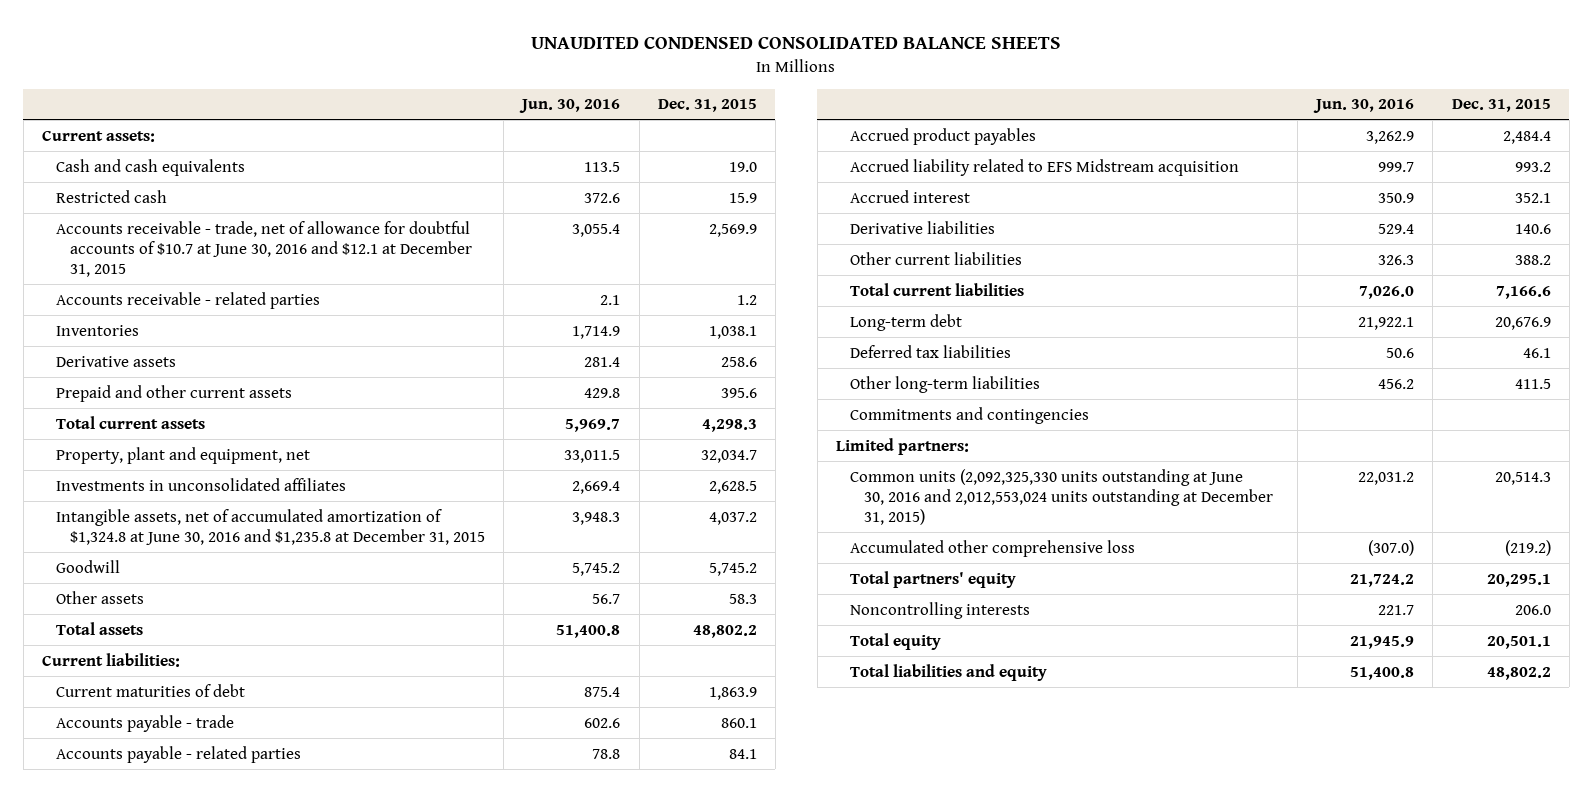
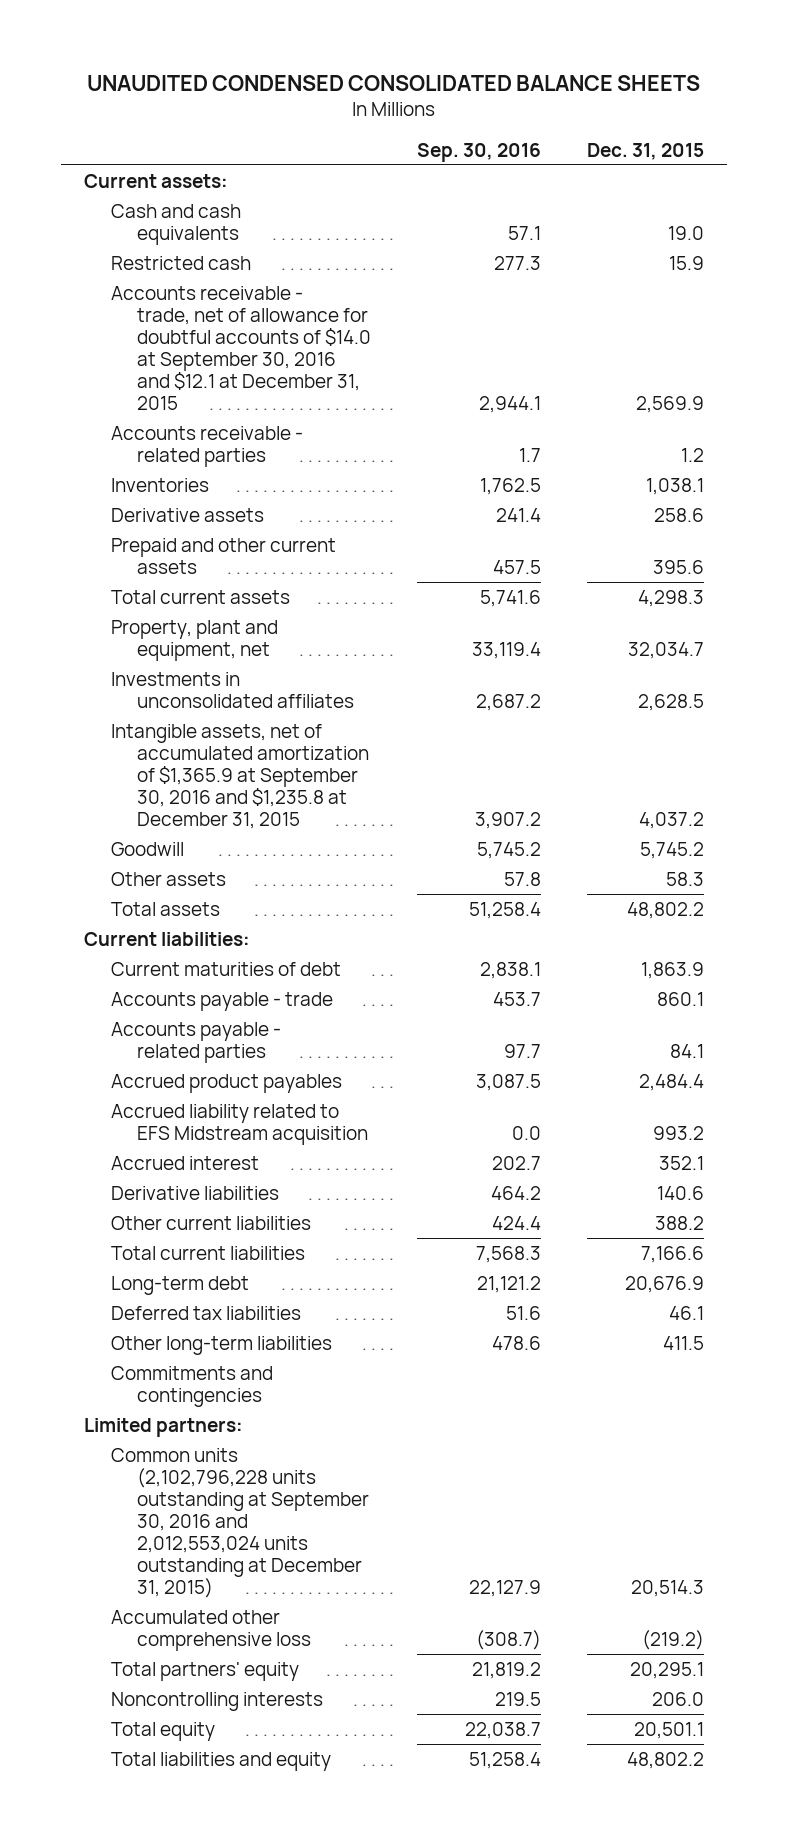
[519,99,621,114] Jun. 30, 2016 -> none
none -> [417,142,542,162] Sep. 30, 2016
[56,220,473,277] Accounts receivable - trade, net of allowance for doubtful accounts of $10.7 at June 30, 2016 and $12.1 at December 31, 2015 -> [110,285,372,410] Accounts receivable - trade, net of allowance for doubtful accounts of $14.0 at September 30, 2016 and $12.1 at December 31, 2015
[56,508,486,545] Intangible assets, net of accumulated amortization of $1,324.8 at June 30, 2016 and $1,235.8 at December 31, 2015 -> [110,723,370,829] Intangible assets, net of accumulated amortization of $1,365.9 at September 30, 2016 and $1,235.8 at December 31, 2015
[849,468,1274,525] Common units (2,092,325,330 units outstanding at June 30, 2016 and 2,012,553,024 units outstanding at December 31, 2015) -> [110,1447,370,1599] Common units (2,102,796,228 units outstanding at September 30, 2016 and 2,012,553,024 units outstanding at December 31, 2015)

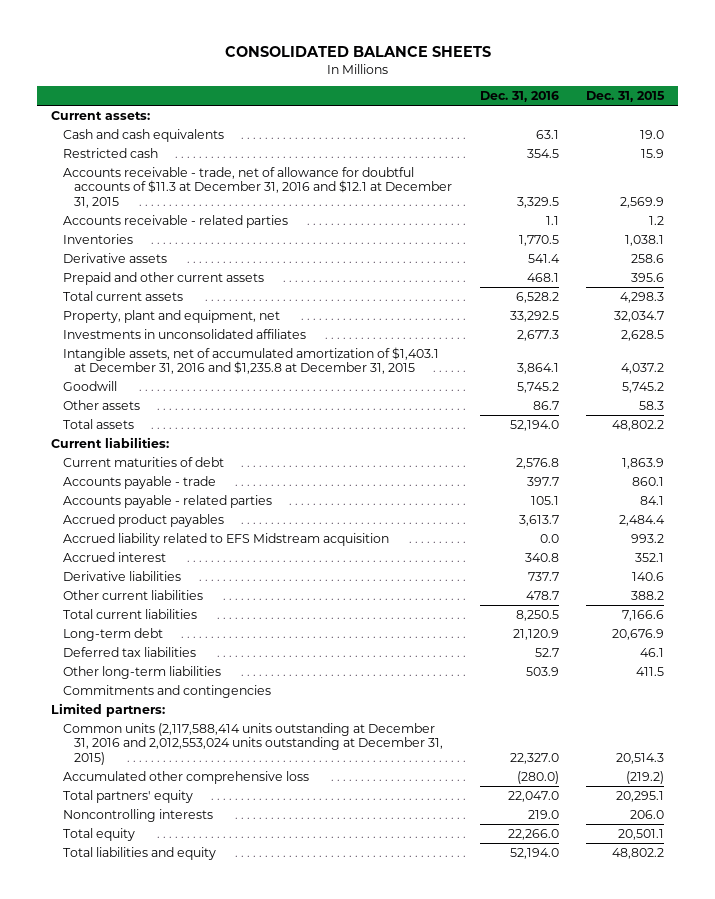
[87,74,701,91] UNAUDITED CONDENSED CONSOLIDATED BALANCE SHEETS -> [224,45,491,57] CONSOLIDATED BALANCE SHEETS
[417,142,542,162] Sep. 30, 2016 -> none
none -> [479,91,559,103] Dec. 31, 2016
[110,285,372,410] Accounts receivable - trade, net of allowance for doubtful accounts of $14.0 at September 30, 2016 and $12.1 at December 31, 2015 -> [62,166,453,209] Accounts receivable - trade, net of allowance for doubtful accounts of $11.3 at December 31, 2016 and $12.1 at December 31, 2015
[110,723,370,829] Intangible assets, net of accumulated amortization of $1,365.9 at September 30, 2016 and $1,235.8 at December 31, 2015 -> [62,346,439,375] Intangible assets, net of accumulated amortization of $1,403.1 at December 31, 2016 and $1,235.8 at December 31, 2015
[110,1447,370,1599] Common units (2,102,796,228 units outstanding at September 30, 2016 and 2,012,553,024 units outstanding at December 31, 2015) -> [62,722,444,766] Common units (2,117,588,414 units outstanding at December 31, 2016 and 2,012,553,024 units outstanding at December 31, 2015)

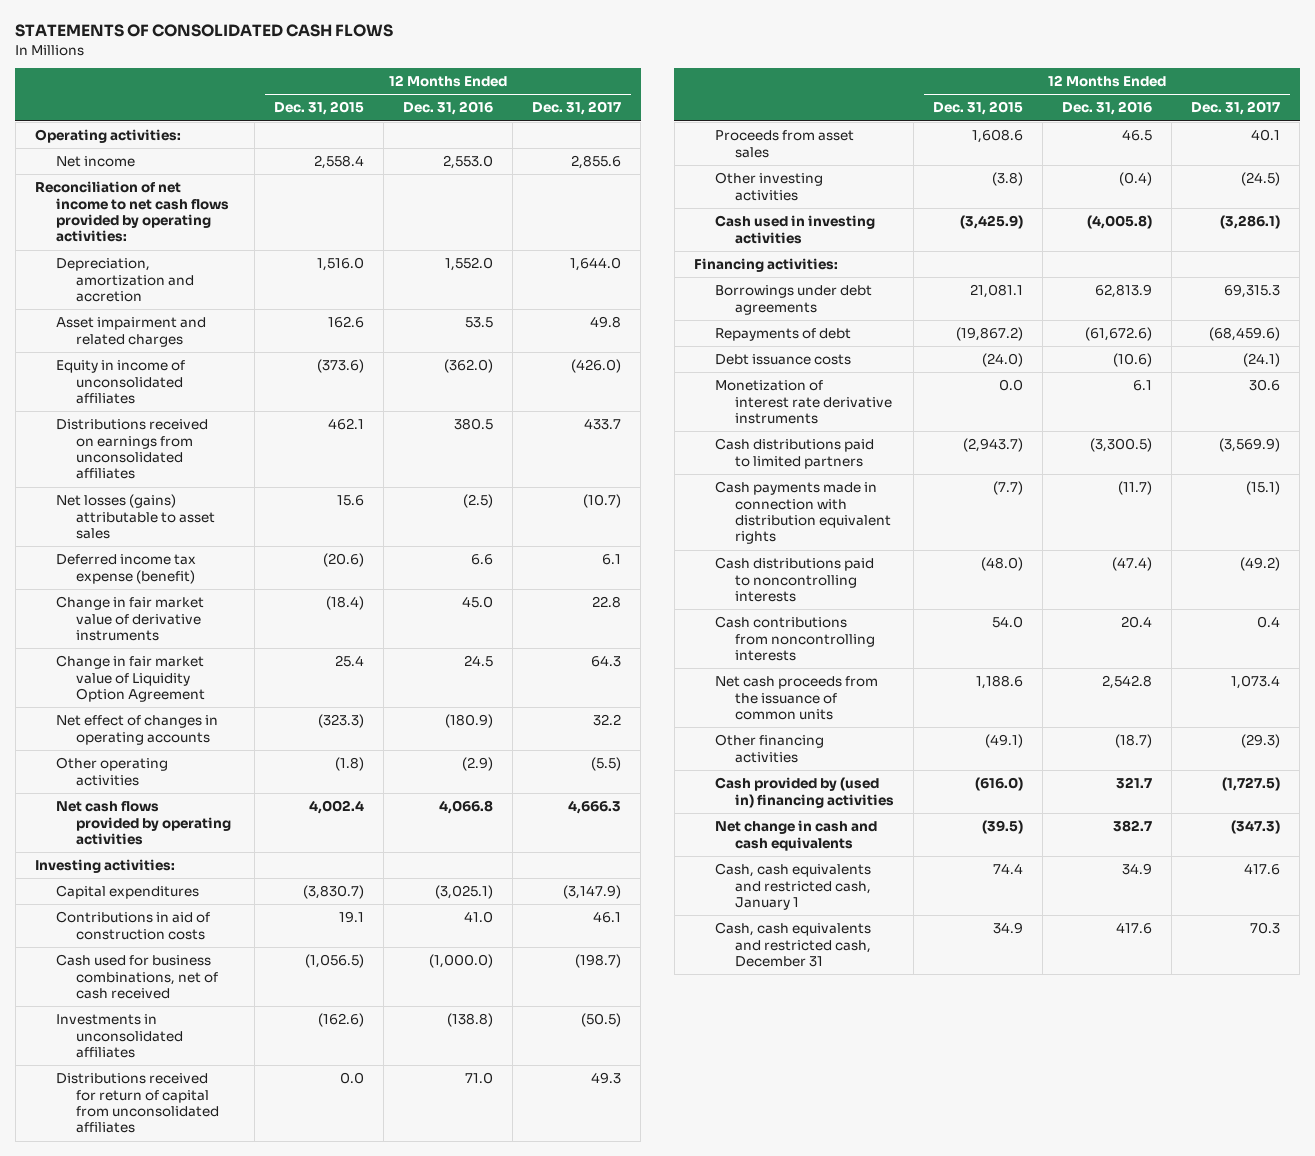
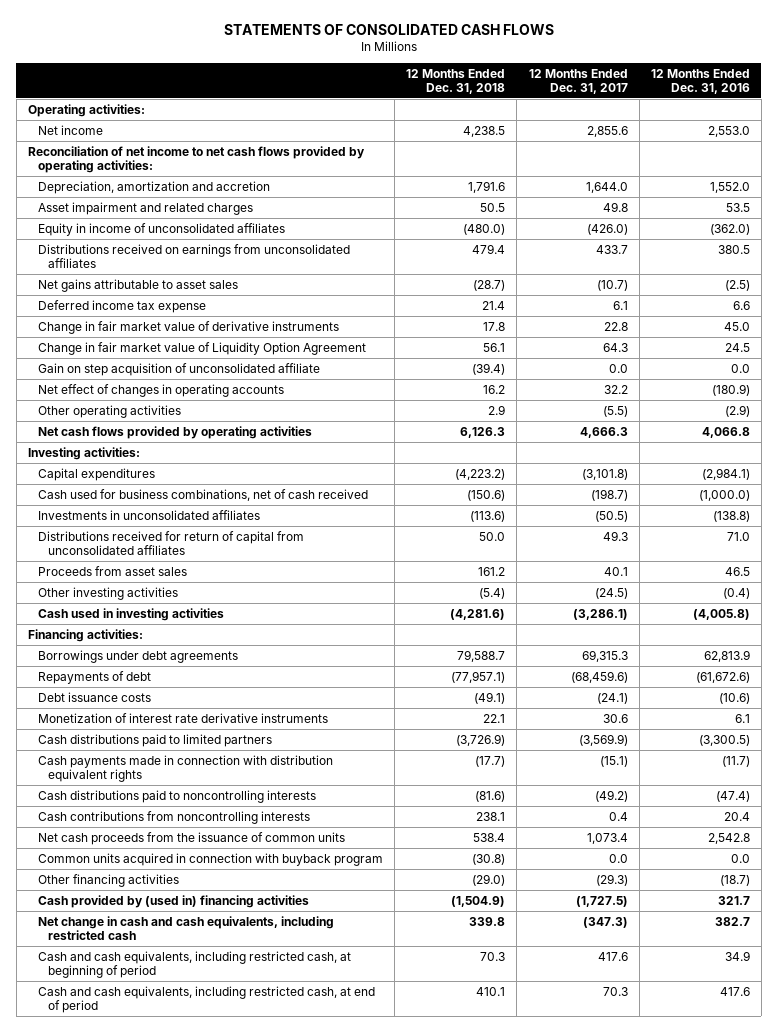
[274,101,365,116] Dec. 31, 2015 -> none
none -> [406,68,506,94] 12 Months Ended Dec. 31, 2018
[55,494,216,539] Net losses (gains) attributable to asset sales -> [38,278,239,292] Net gains attributable to asset sales
[55,554,196,584] Deferred income tax expense (benefit) -> [38,299,207,313] Deferred income tax expense
none -> [38,362,321,376] Gain on step acquisition of unconsolidated affiliate
[55,911,210,940] Contributions in aid of construction costs -> none
[435,885,494,900] (3,025.1) -> [701,467,750,480] (2,984.1)
[563,885,622,900] (3,147.9) -> [581,468,628,480] (3,101.8)
none -> [38,852,384,866] Common units acquired in connection with buyback program
[714,820,877,851] Net change in cash and cash equivalents -> [38,915,335,940] Net change in cash and cash equivalents, including restricted cash
[714,863,872,910] Cash, cash equivalents and restricted cash, January 1 -> [38,950,352,978] Cash and cash equivalents, including restricted cash, at beginning of period
[714,922,872,967] Cash, cash equivalents and restricted cash, December 31 -> [38,985,376,1013] Cash and cash equivalents, including restricted cash, at end of period

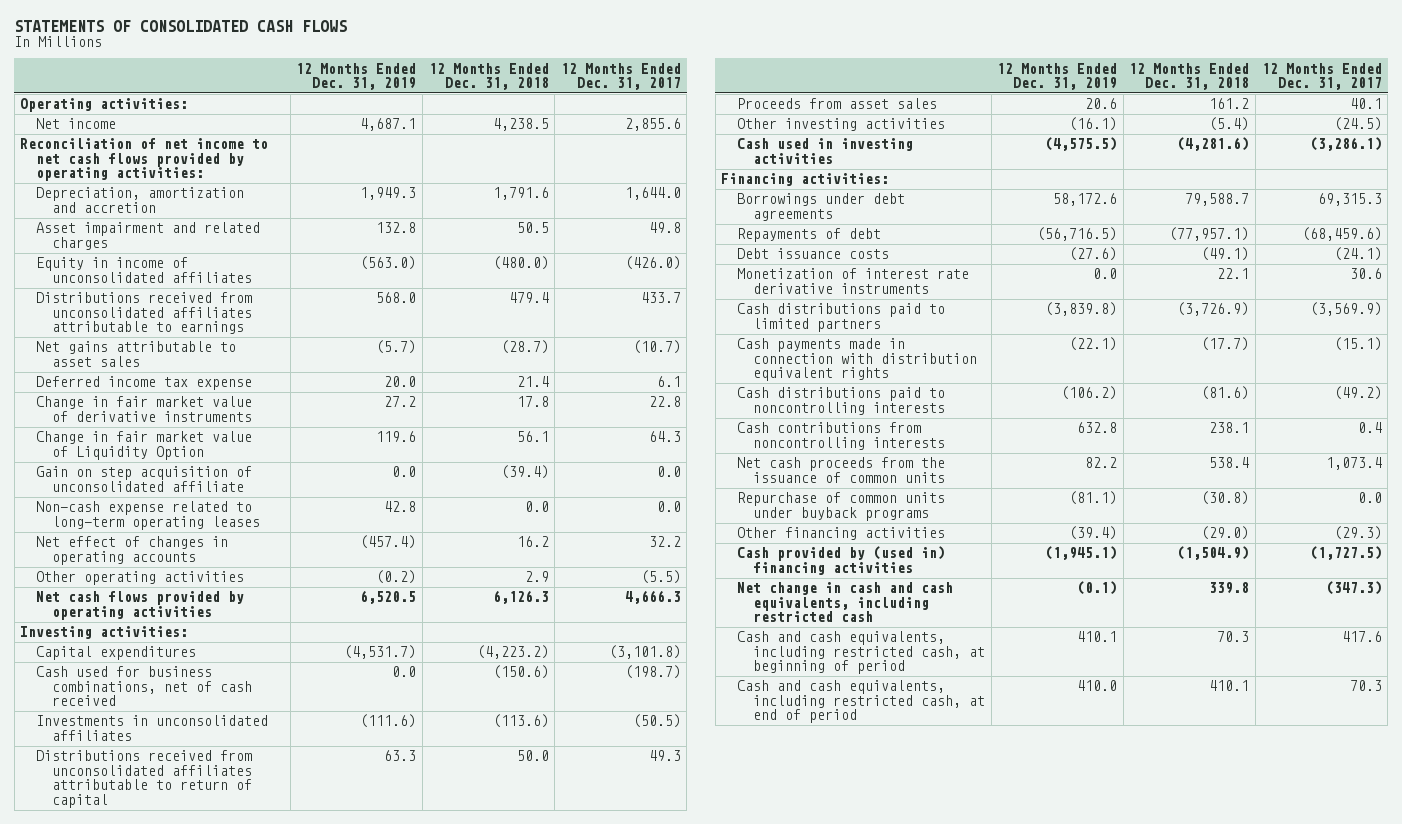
[650,68,750,94] 12 Months Ended Dec. 31, 2016 -> none
none -> [296,62,417,91] 12 Months Ended Dec. 31, 2019
[38,243,351,268] Distributions received on earnings from unconsolidated affiliates -> [36,292,253,335] Distributions received from unconsolidated affiliates attributable to earnings
[38,341,367,355] Change in fair market value of Liquidity Option Agreement -> [36,431,253,460] Change in fair market value of Liquidity Option
none -> [36,501,261,530] Non-cash expense related to long-term operating leases
[38,530,305,555] Distributions received for return of capital from unconsolidated affiliates -> [36,750,253,808] Distributions received from unconsolidated affiliates attributable to return of capital
[38,852,384,866] Common units acquired in connection with buyback program -> [737,492,946,521] Repurchase of common units under buyback programs

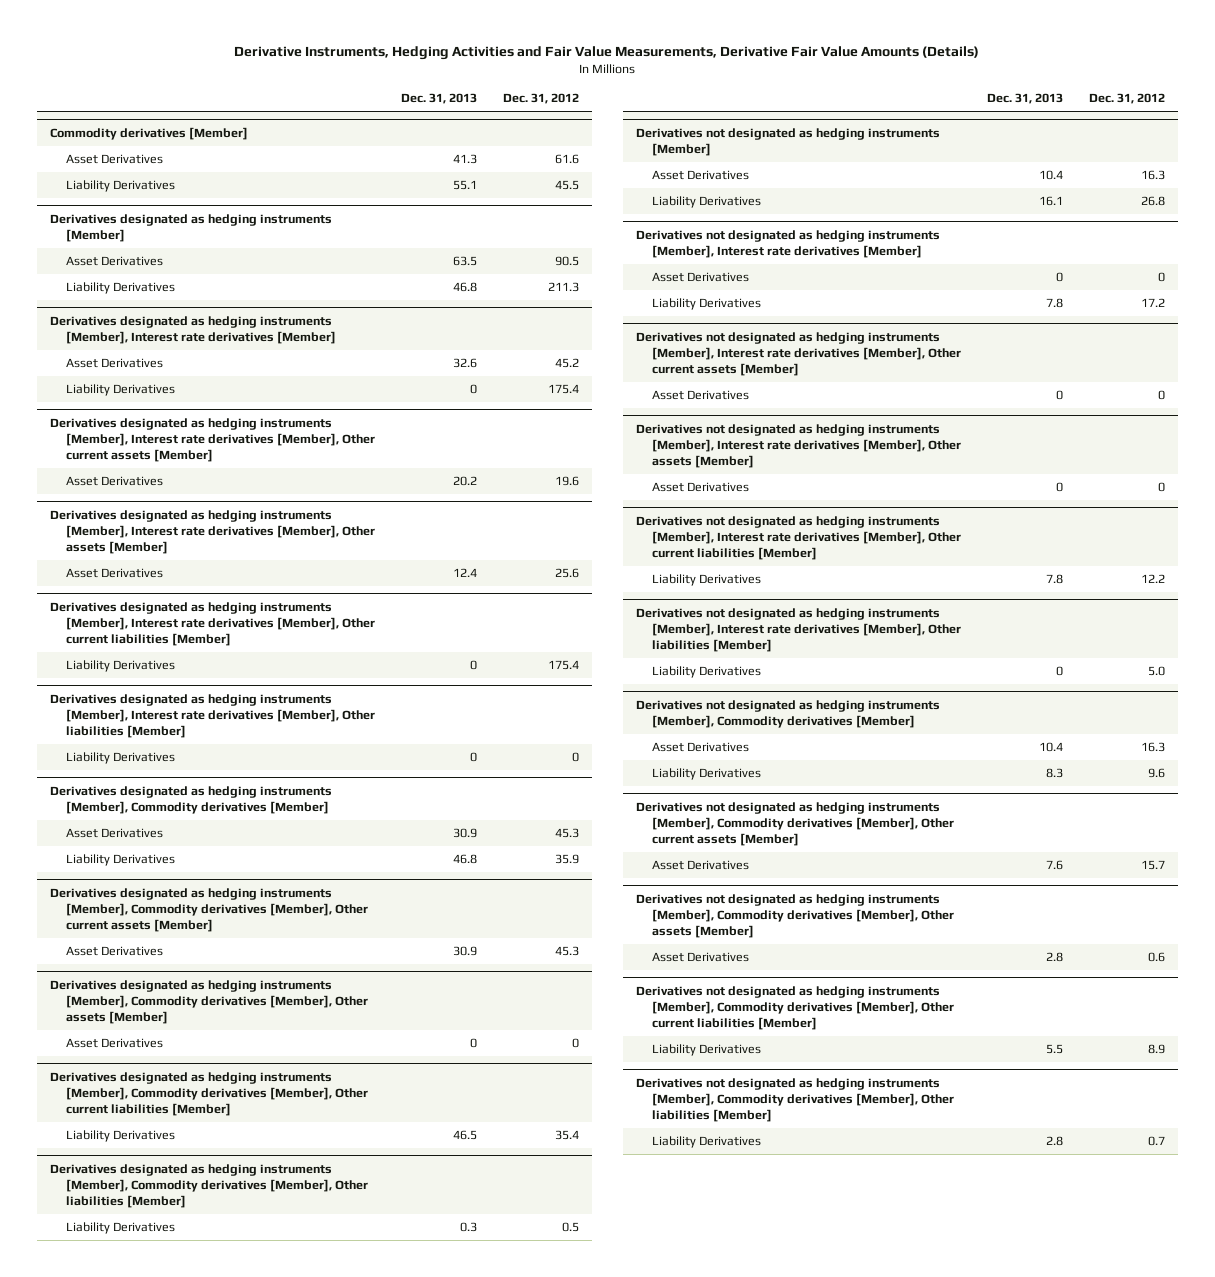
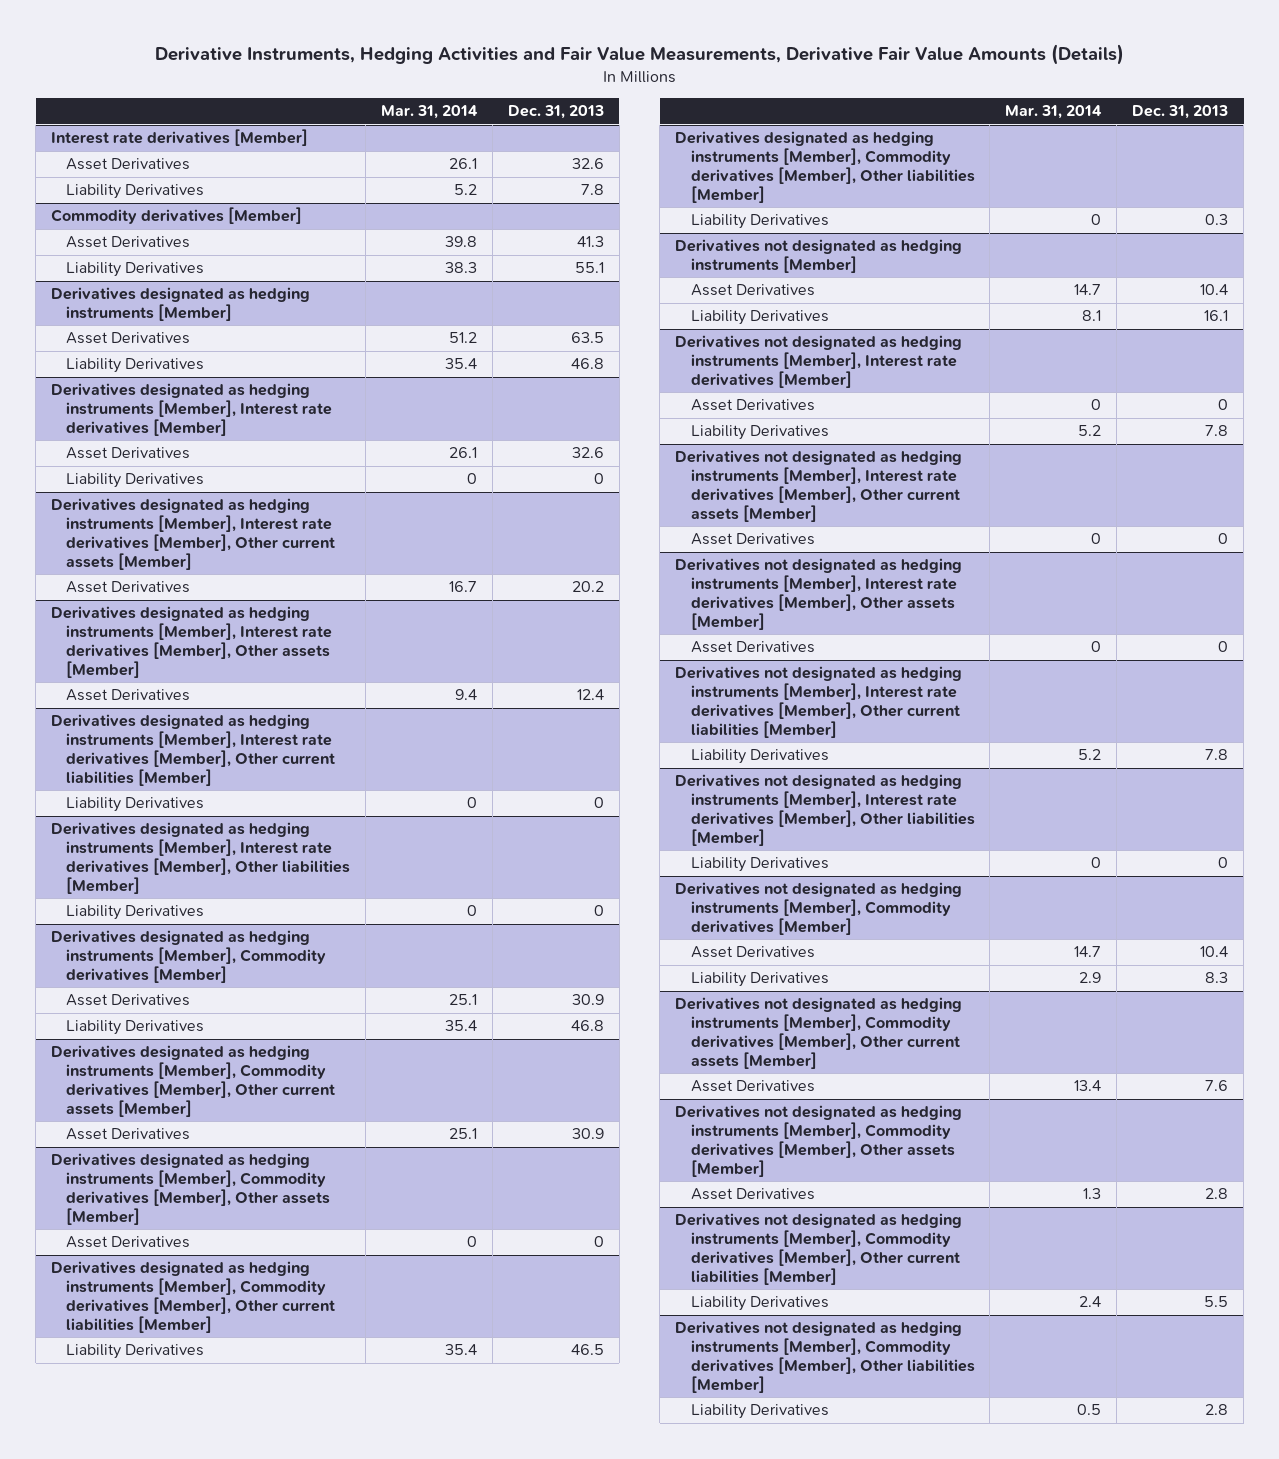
[503,93,580,105] Dec. 31, 2012 -> none
none -> [381,105,479,120] Mar. 31, 2014
none -> [50,129,308,147] Interest rate derivatives [Member]
none -> [66,158,191,171] Asset Derivatives
none -> [66,184,205,200] Liability Derivatives

